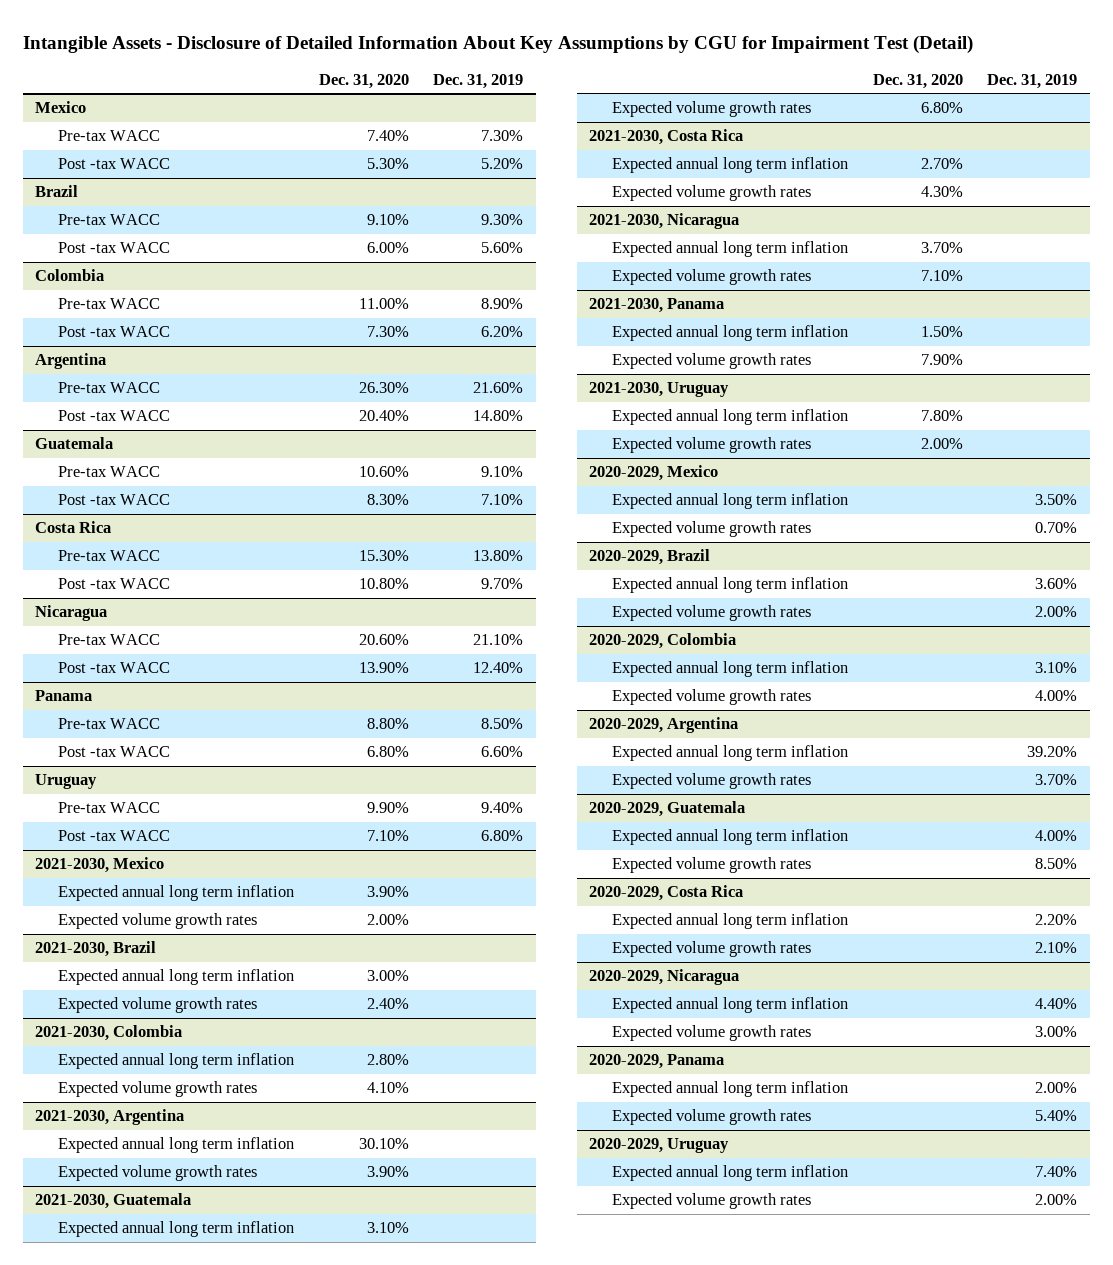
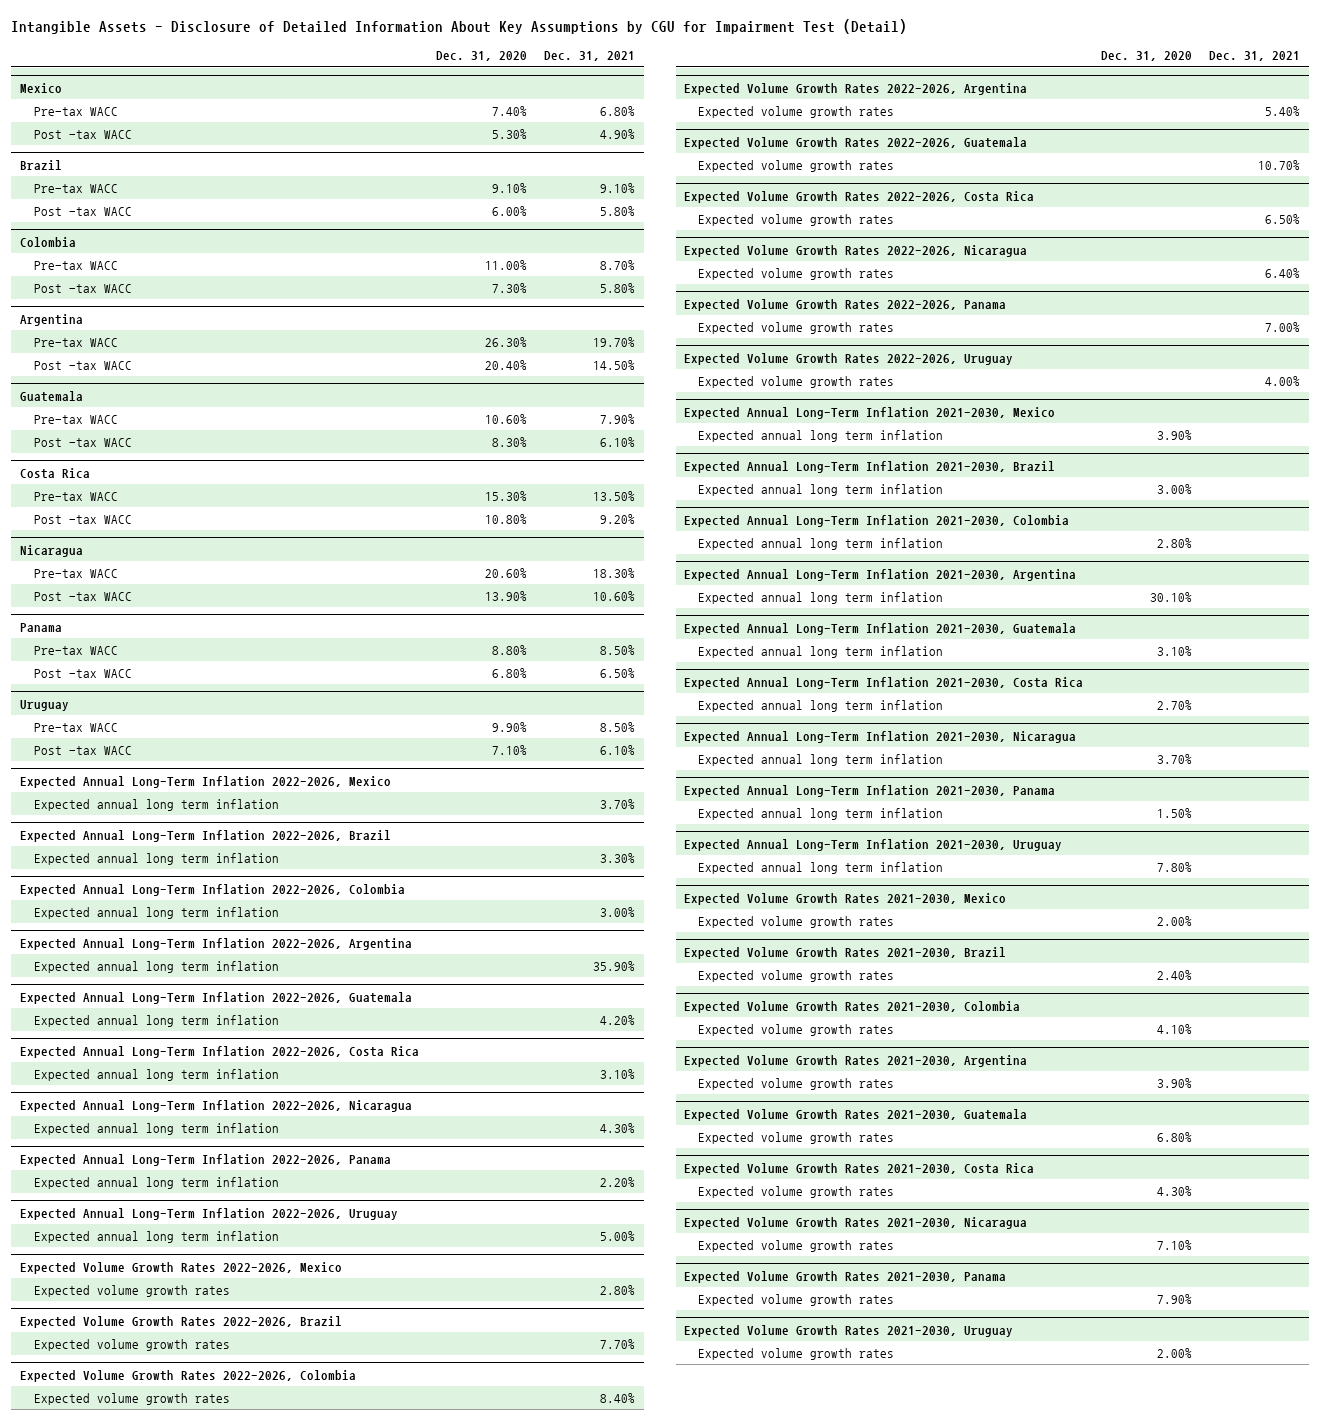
[433,73,524,89] Dec. 31, 2019 -> none
none -> [544,51,636,62] Dec. 31, 2021
[35,857,165,874] 2021-2030, Mexico -> none
[57,885,294,902] Expected annual long term inflation -> none
[57,913,257,930] Expected volume growth rates -> none
[35,941,157,958] 2021-2030, Brazil -> none
[57,969,294,986] Expected annual long term inflation -> none
[57,997,257,1014] Expected volume growth rates -> none
[35,1025,183,1042] 2021-2030, Colombia -> none
[57,1053,294,1070] Expected annual long term inflation -> none
[57,1081,257,1098] Expected volume growth rates -> none
[35,1109,185,1126] 2021-2030, Argentina -> none
[57,1137,294,1154] Expected annual long term inflation -> none
[57,1165,257,1182] Expected volume growth rates -> none
[35,1193,192,1210] 2021-2030, Guatemala -> none
[57,1221,294,1238] Expected annual long term inflation -> none
[611,101,811,118] Expected volume growth rates -> none
[589,129,744,146] 2021-2030, Costa Rica -> none
[611,157,848,174] Expected annual long term inflation -> none
[611,185,811,202] Expected volume growth rates -> none
[589,213,740,230] 2021-2030, Nicaragua -> none
[611,241,848,258] Expected annual long term inflation -> none
[611,269,811,286] Expected volume growth rates -> none
[589,298,725,314] 2021-2030, Panama -> none
[611,325,848,342] Expected annual long term inflation -> none
[611,353,811,370] Expected volume growth rates -> none
[589,382,730,398] 2021-2030, Uruguay -> none
[611,409,848,426] Expected annual long term inflation -> none
[611,437,811,454] Expected volume growth rates -> none
[589,465,719,482] 2020-2029, Mexico -> none
none -> [19,775,391,788] Expected Annual Long-Term Inflation 2022-2026, Mexico
[611,521,811,538] Expected volume growth rates -> none
[589,549,711,566] 2020-2029, Brazil -> none
none -> [19,829,391,842] Expected Annual Long-Term Inflation 2022-2026, Brazil
[611,605,811,622] Expected volume growth rates -> none
[589,633,737,650] 2020-2029, Colombia -> none
none -> [19,883,405,896] Expected Annual Long-Term Inflation 2022-2026, Colombia
[611,689,811,706] Expected volume growth rates -> none
[589,717,739,734] 2020-2029, Argentina -> none
none -> [19,937,412,950] Expected Annual Long-Term Inflation 2022-2026, Argentina
[611,773,811,790] Expected volume growth rates -> none
[589,801,746,818] 2020-2029, Guatemala -> none
none -> [19,991,412,1004] Expected Annual Long-Term Inflation 2022-2026, Guatemala
[611,857,811,874] Expected volume growth rates -> none
[589,885,744,902] 2020-2029, Costa Rica -> none
none -> [19,1045,419,1058] Expected Annual Long-Term Inflation 2022-2026, Costa Rica
[611,941,811,958] Expected volume growth rates -> none
[589,969,740,986] 2020-2029, Nicaragua -> none
none -> [19,1099,412,1112] Expected Annual Long-Term Inflation 2022-2026, Nicaragua
[611,1025,811,1042] Expected volume growth rates -> none
[589,1054,725,1070] 2020-2029, Panama -> none
none -> [19,1153,391,1166] Expected Annual Long-Term Inflation 2022-2026, Panama
[611,1109,811,1126] Expected volume growth rates -> none
[589,1138,730,1154] 2020-2029, Uruguay -> none
none -> [19,1207,398,1220] Expected Annual Long-Term Inflation 2022-2026, Uruguay
none -> [19,1261,342,1274] Expected Volume Growth Rates 2022-2026, Mexico
none -> [19,1315,342,1328] Expected Volume Growth Rates 2022-2026, Brazil
none -> [33,1338,230,1351] Expected volume growth rates
none -> [19,1369,356,1382] Expected Volume Growth Rates 2022-2026, Colombia
none -> [33,1392,230,1405] Expected volume growth rates
none -> [684,82,1028,95] Expected Volume Growth Rates 2022-2026, Argentina
none -> [698,105,895,118] Expected volume growth rates
none -> [684,136,1028,149] Expected Volume Growth Rates 2022-2026, Guatemala
none -> [698,159,895,172] Expected volume growth rates
none -> [684,190,1035,203] Expected Volume Growth Rates 2022-2026, Costa Rica
none -> [698,213,895,226] Expected volume growth rates
none -> [684,244,1028,257] Expected Volume Growth Rates 2022-2026, Nicaragua
none -> [698,267,895,280] Expected volume growth rates
none -> [684,298,1007,311] Expected Volume Growth Rates 2022-2026, Panama
none -> [698,321,895,334] Expected volume growth rates
none -> [684,352,1014,365] Expected Volume Growth Rates 2022-2026, Uruguay
none -> [698,375,895,388] Expected volume growth rates
none -> [684,406,1056,419] Expected Annual Long-Term Inflation 2021-2030, Mexico
none -> [698,429,944,442] Expected annual long term inflation
none -> [684,460,1056,473] Expected Annual Long-Term Inflation 2021-2030, Brazil
none -> [698,483,944,496] Expected annual long term inflation
none -> [684,514,1070,527] Expected Annual Long-Term Inflation 2021-2030, Colombia
none -> [698,537,944,550] Expected annual long term inflation
none -> [684,568,1077,581] Expected Annual Long-Term Inflation 2021-2030, Argentina
none -> [698,591,944,604] Expected annual long term inflation
none -> [684,622,1077,635] Expected Annual Long-Term Inflation 2021-2030, Guatemala
none -> [698,645,944,658] Expected annual long term inflation
none -> [684,676,1084,689] Expected Annual Long-Term Inflation 2021-2030, Costa Rica
none -> [698,699,944,712] Expected annual long term inflation
none -> [684,730,1077,743] Expected Annual Long-Term Inflation 2021-2030, Nicaragua
none -> [698,753,944,766] Expected annual long term inflation
none -> [684,784,1056,797] Expected Annual Long-Term Inflation 2021-2030, Panama
none -> [698,807,944,820] Expected annual long term inflation
none -> [684,838,1063,851] Expected Annual Long-Term Inflation 2021-2030, Uruguay
none -> [698,861,944,874] Expected annual long term inflation
none -> [684,892,1007,905] Expected Volume Growth Rates 2021-2030, Mexico
none -> [698,915,895,928] Expected volume growth rates
none -> [684,946,1007,959] Expected Volume Growth Rates 2021-2030, Brazil
none -> [698,969,895,982] Expected volume growth rates
none -> [684,1000,1021,1013] Expected Volume Growth Rates 2021-2030, Colombia
none -> [698,1023,895,1036] Expected volume growth rates
none -> [684,1054,1028,1067] Expected Volume Growth Rates 2021-2030, Argentina
none -> [698,1077,895,1090] Expected volume growth rates
none -> [684,1108,1028,1121] Expected Volume Growth Rates 2021-2030, Guatemala
none -> [698,1131,895,1144] Expected volume growth rates
none -> [684,1162,1035,1175] Expected Volume Growth Rates 2021-2030, Costa Rica
none -> [698,1185,895,1198] Expected volume growth rates
none -> [684,1216,1028,1229] Expected Volume Growth Rates 2021-2030, Nicaragua
none -> [698,1239,895,1252] Expected volume growth rates
none -> [684,1270,1007,1283] Expected Volume Growth Rates 2021-2030, Panama
none -> [698,1293,895,1306] Expected volume growth rates
none -> [684,1324,1014,1337] Expected Volume Growth Rates 2021-2030, Uruguay
none -> [698,1347,895,1360] Expected volume growth rates

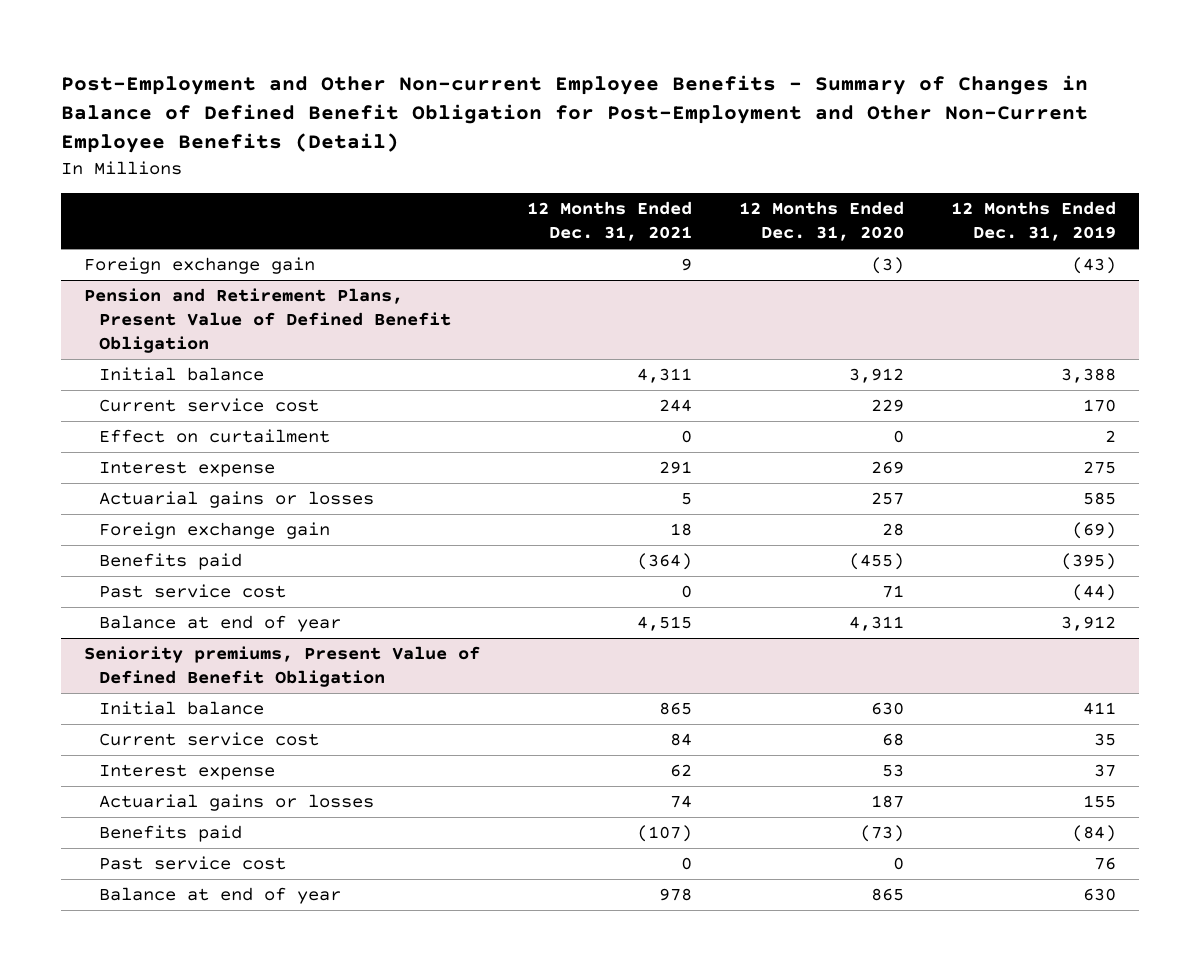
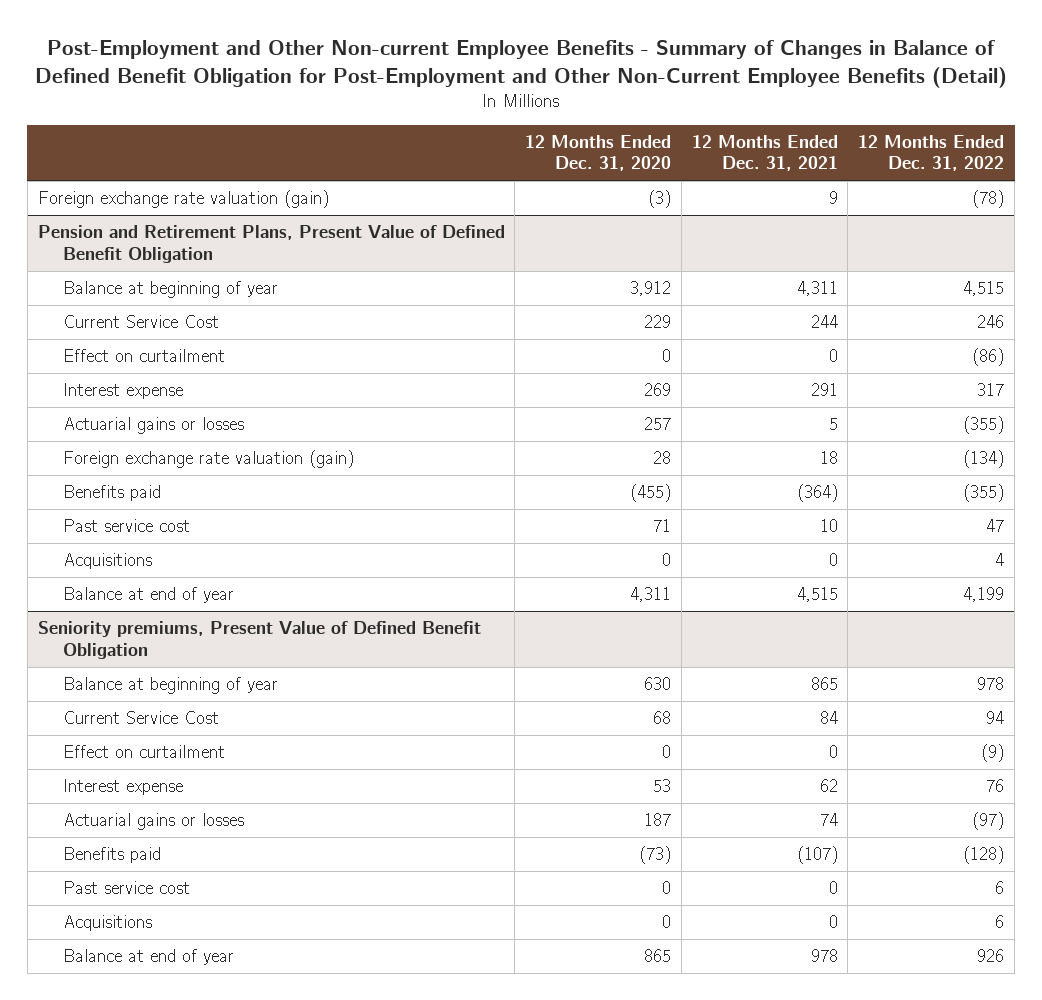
[950,200,1116,242] 12 Months Ended Dec. 31, 2019 -> none
none -> [858,134,1005,172] 12 Months Ended Dec. 31, 2022
[84,257,316,275] Foreign exchange gain -> [37,190,329,209] Foreign exchange rate valuation (gain)
[98,367,264,382] Initial balance -> [63,281,279,299] Balance at beginning of year
[98,398,319,413] Current service cost -> [63,315,220,329] Current Service Cost
[98,522,330,540] Foreign exchange gain -> [63,450,355,469] Foreign exchange rate valuation (gain)
[680,585,692,599] 0 -> [819,519,838,533] 10
none -> [63,553,153,570] Acquisitions
[98,701,264,716] Initial balance -> [63,677,279,695] Balance at beginning of year
[98,732,319,747] Current service cost -> [63,711,220,725] Current Service Cost
none -> [63,745,226,759] Effect on curtailment
none -> [63,915,153,932] Acquisitions

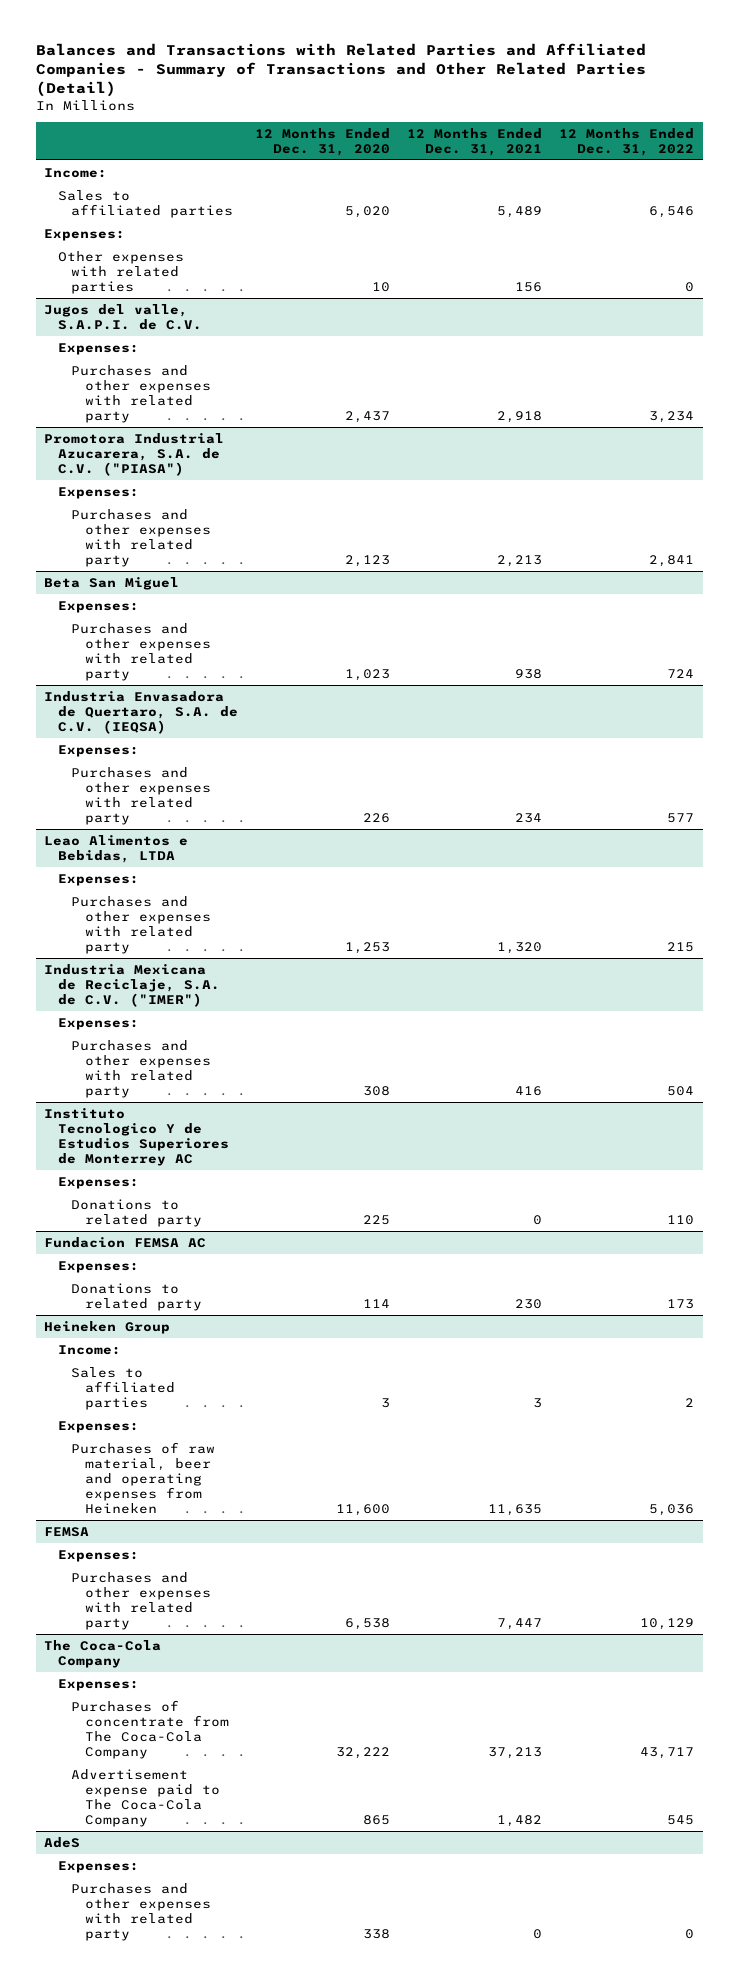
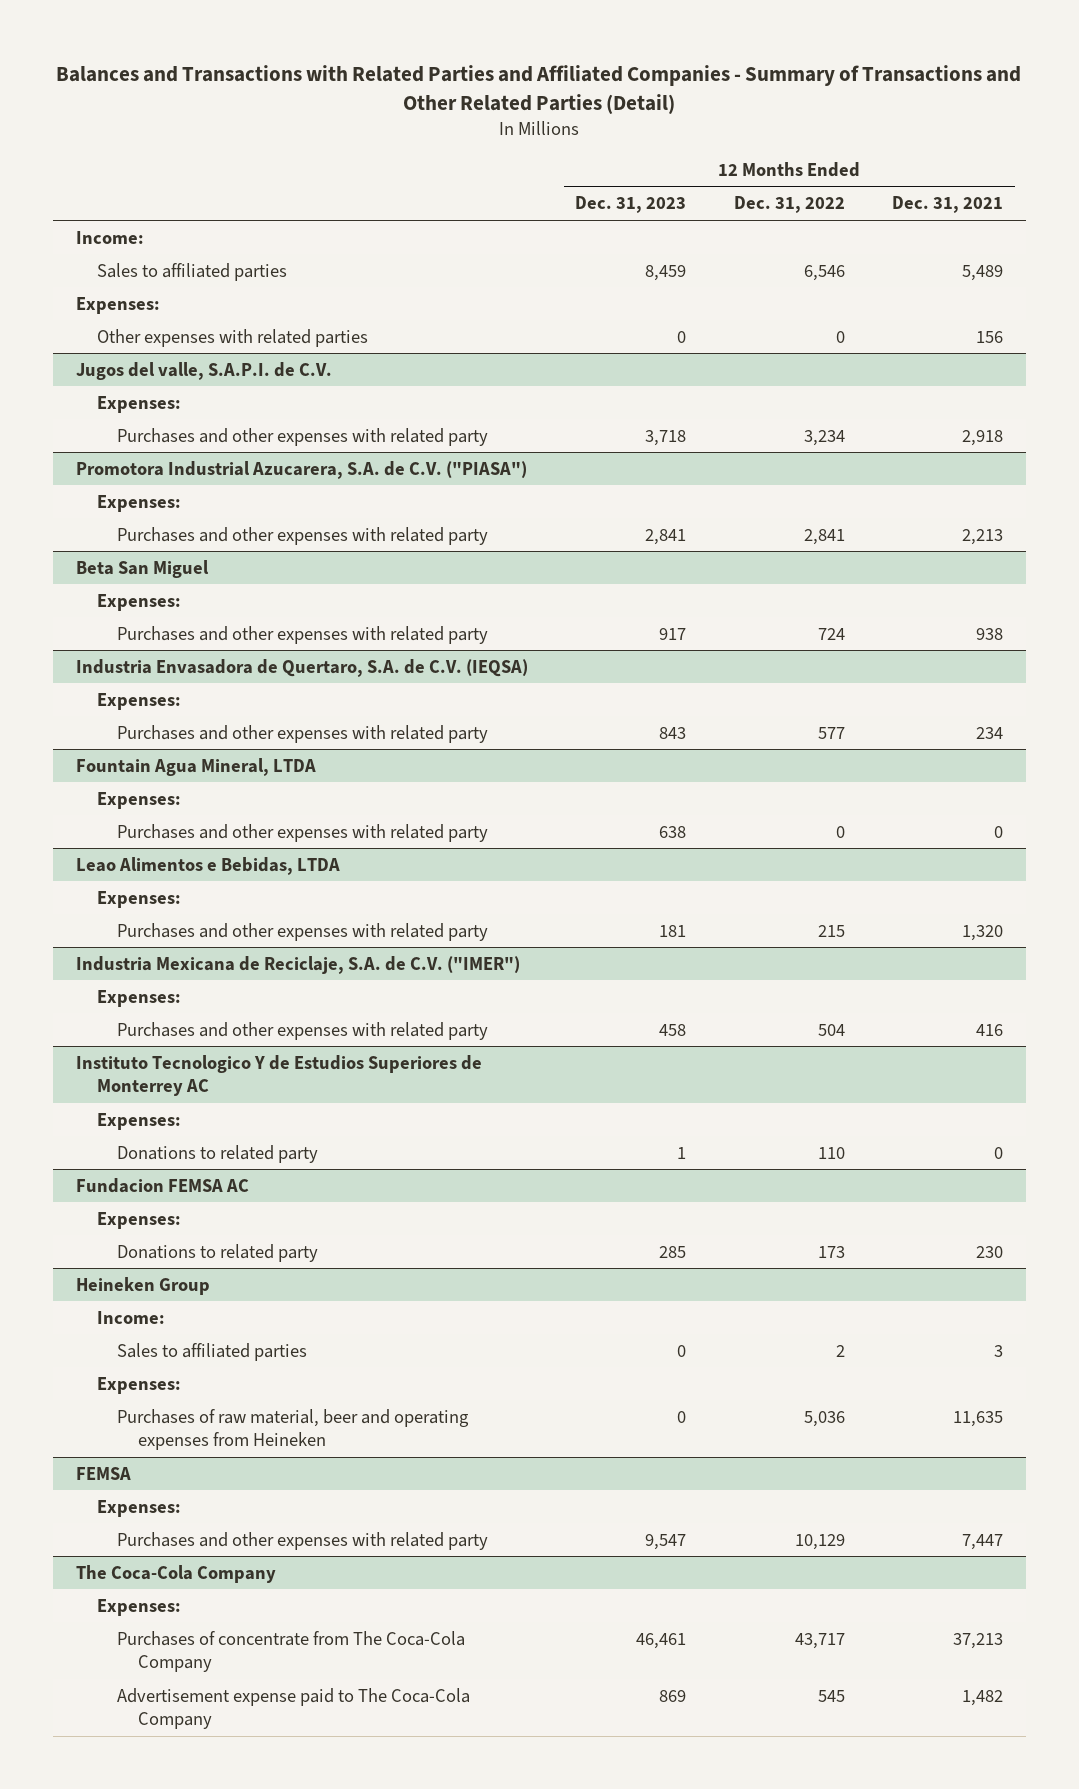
[254,127,390,156] 12 Months Ended Dec. 31, 2020 -> none
none -> [575,196,687,214] Dec. 31, 2023
none -> [76,757,317,776] Fountain Agua Mineral, LTDA
none -> [96,791,181,809] Expenses:
none -> [117,823,489,842] Purchases and other expenses with related party
[44,1836,81,1848] AdeS -> none
[57,1860,139,1873] Expenses: -> none
[71,1882,211,1941] Purchases and other expenses with related party -> none

